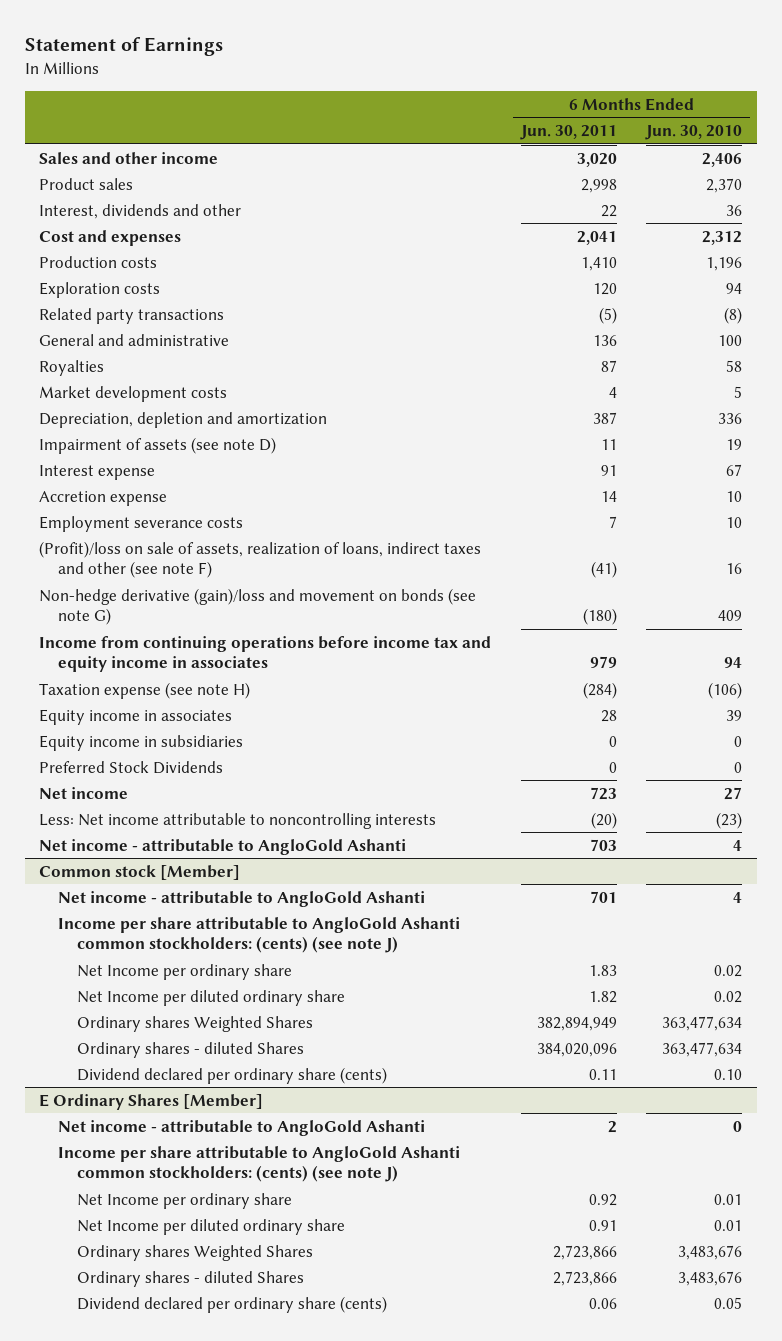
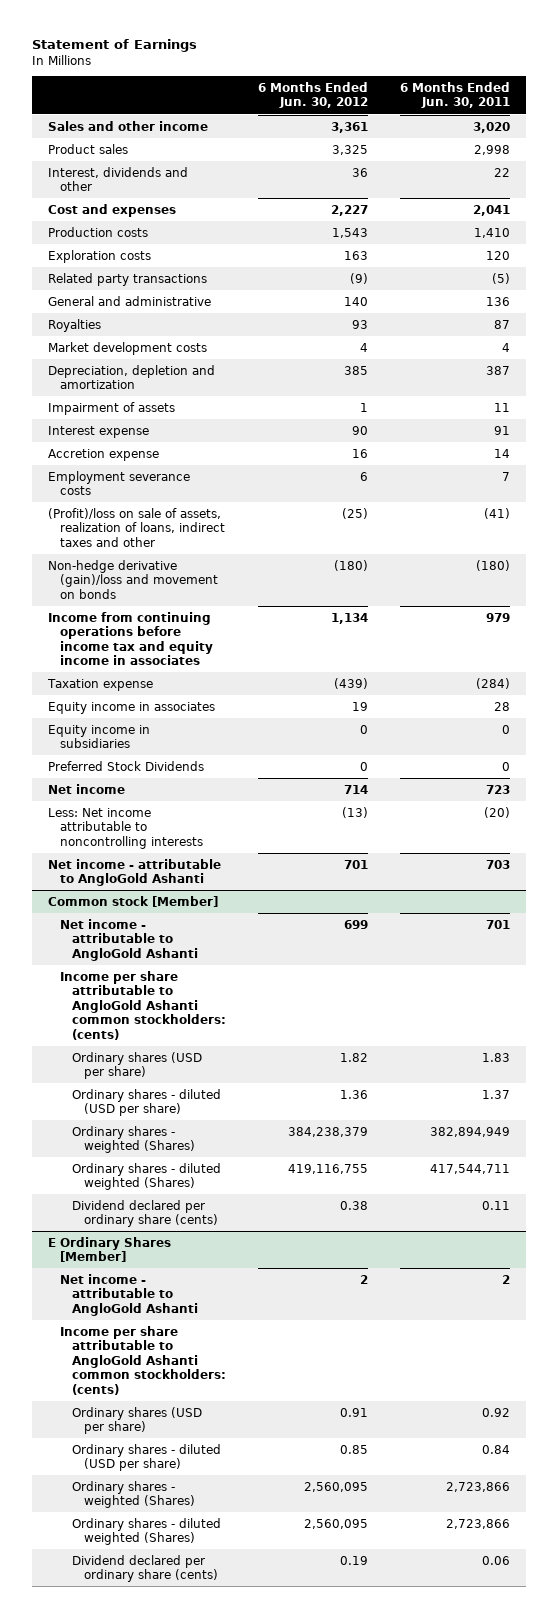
[645,124,743,140] Jun. 30, 2010 -> none
none -> [257,81,368,109] 6 Months Ended Jun. 30, 2012
[39,436,277,454] Impairment of assets (see note D) -> [47,401,175,415] Impairment of assets
[39,540,482,579] (Profit)/loss on sale of assets, realization of loans, indirect taxes and other (see note F) -> [47,507,225,547] (Profit)/loss on sale of assets, realization of loans, indirect taxes and other
[39,587,477,626] Non-hedge derivative (gain)/loss and movement on bonds (see note G) -> [47,559,218,599] Non-hedge derivative (gain)/loss and movement on bonds
[39,681,251,699] Taxation expense (see note H) -> [46,678,153,691] Taxation expense
[58,916,461,954] Income per share attributable to AngloGold Ashanti common stockholders: (cents) (see note J) -> [59,970,226,1040] Income per share attributable to AngloGold Ashanti common stockholders: (cents)
[77,963,293,980] Net Income per ordinary share -> [71,1051,202,1080] Ordinary shares (USD per share)
[77,989,346,1006] Net Income per diluted ordinary share -> [71,1088,221,1117] Ordinary shares - diluted (USD per share)
[588,990,617,1003] 1.82 -> [481,1089,510,1099] 1.37
[77,1015,314,1032] Ordinary shares Weighted Shares -> [71,1125,195,1154] Ordinary shares - weighted (Shares)
[77,1041,305,1058] Ordinary shares - diluted Shares -> [71,1162,221,1191] Ordinary shares - diluted weighted (Shares)
[536,1042,617,1057] 384,020,096 -> [429,1163,510,1174] 417,544,711
[58,1145,461,1183] Income per share attributable to AngloGold Ashanti common stockholders: (cents) (see note J) -> [59,1325,226,1395] Income per share attributable to AngloGold Ashanti common stockholders: (cents)
[77,1192,293,1209] Net Income per ordinary share -> [71,1406,202,1435] Ordinary shares (USD per share)
[77,1218,346,1235] Net Income per diluted ordinary share -> [71,1443,221,1472] Ordinary shares - diluted (USD per share)
[588,1219,617,1231] 0.91 -> [481,1444,510,1454] 0.84
[77,1244,314,1261] Ordinary shares Weighted Shares -> [71,1480,195,1509] Ordinary shares - weighted (Shares)
[77,1270,305,1287] Ordinary shares - diluted Shares -> [71,1517,221,1546] Ordinary shares - diluted weighted (Shares)

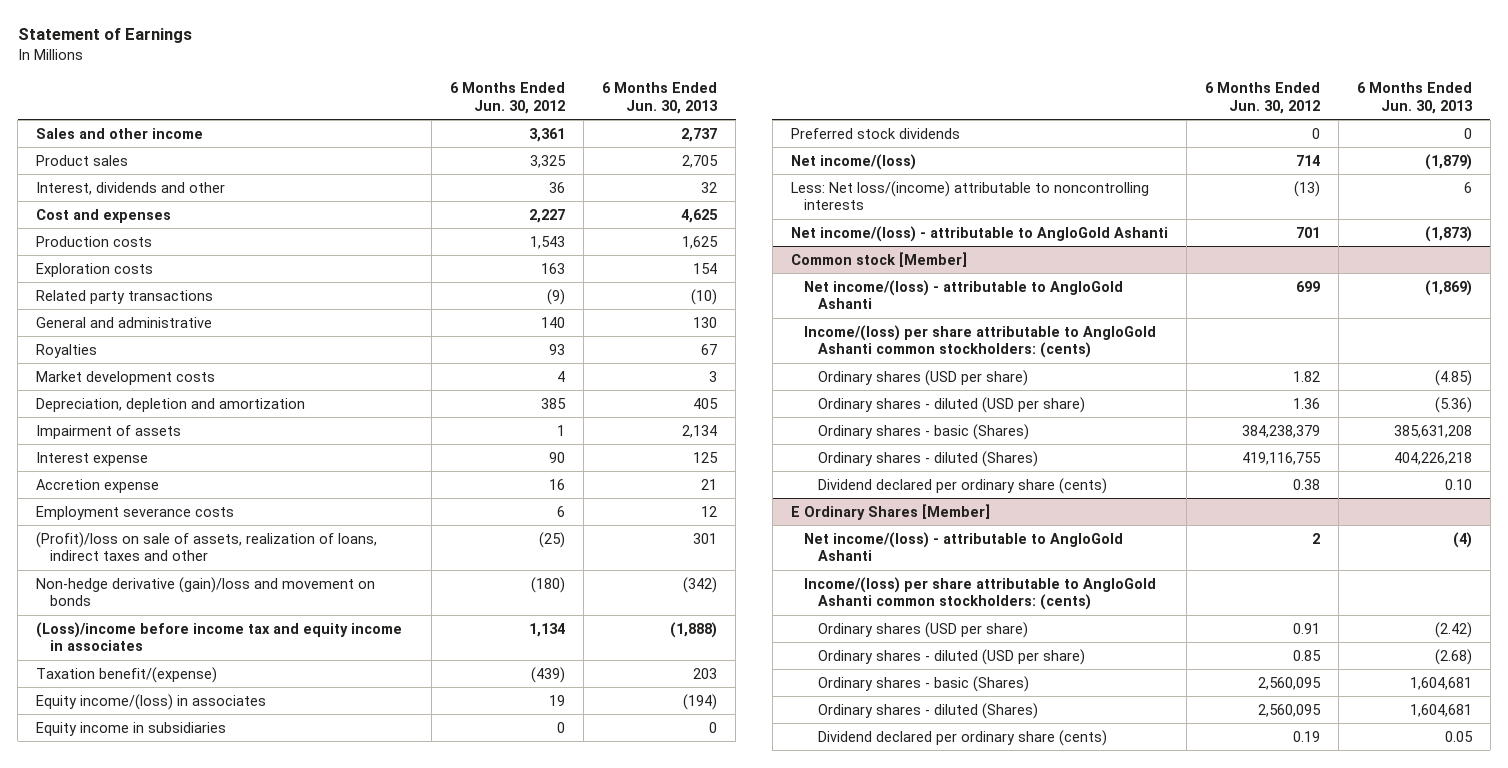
[399,81,510,109] 6 Months Ended Jun. 30, 2011 -> none
none -> [602,82,719,114] 6 Months Ended Jun. 30, 2013
[47,611,213,666] Income from continuing operations before income tax and equity income in associates -> [36,621,403,652] (Loss)/income before income tax and equity income in associates
[46,678,153,691] Taxation expense -> [36,666,218,683] Taxation benefit/(expense)
[47,701,215,714] Equity income in associates -> [36,693,267,710] Equity income/(loss) in associates
[47,760,204,771] Preferred Stock Dividends -> [790,127,960,139] Preferred stock dividends
[47,783,125,794] Net income -> [790,153,916,170] Net income/(loss)
[47,807,203,849] Less: Net income attributable to noncontrolling interests -> [790,180,1149,211] Less: Net loss/(income) attributable to noncontrolling interests
[47,858,221,887] Net income - attributable to AngloGold Ashanti -> [790,225,1168,242] Net income/(loss) - attributable to AngloGold Ashanti
[59,918,198,961] Net income - attributable to AngloGold Ashanti -> [804,279,1124,310] Net income/(loss) - attributable to AngloGold Ashanti
[59,970,226,1040] Income per share attributable to AngloGold Ashanti common stockholders: (cents) -> [804,324,1157,359] Income/(loss) per share attributable to AngloGold Ashanti common stockholders: (cents)
[71,1125,195,1154] Ordinary shares - weighted (Shares) -> [817,423,1029,440] Ordinary shares - basic (Shares)
[71,1162,221,1191] Ordinary shares - diluted weighted (Shares) -> [817,450,1038,467] Ordinary shares - diluted (Shares)
[59,1273,198,1316] Net income - attributable to AngloGold Ashanti -> [804,531,1124,562] Net income/(loss) - attributable to AngloGold Ashanti
[59,1325,226,1395] Income per share attributable to AngloGold Ashanti common stockholders: (cents) -> [804,576,1157,611] Income/(loss) per share attributable to AngloGold Ashanti common stockholders: (cents)
[71,1480,195,1509] Ordinary shares - weighted (Shares) -> [817,675,1029,692] Ordinary shares - basic (Shares)
[71,1517,221,1546] Ordinary shares - diluted weighted (Shares) -> [817,702,1038,719] Ordinary shares - diluted (Shares)

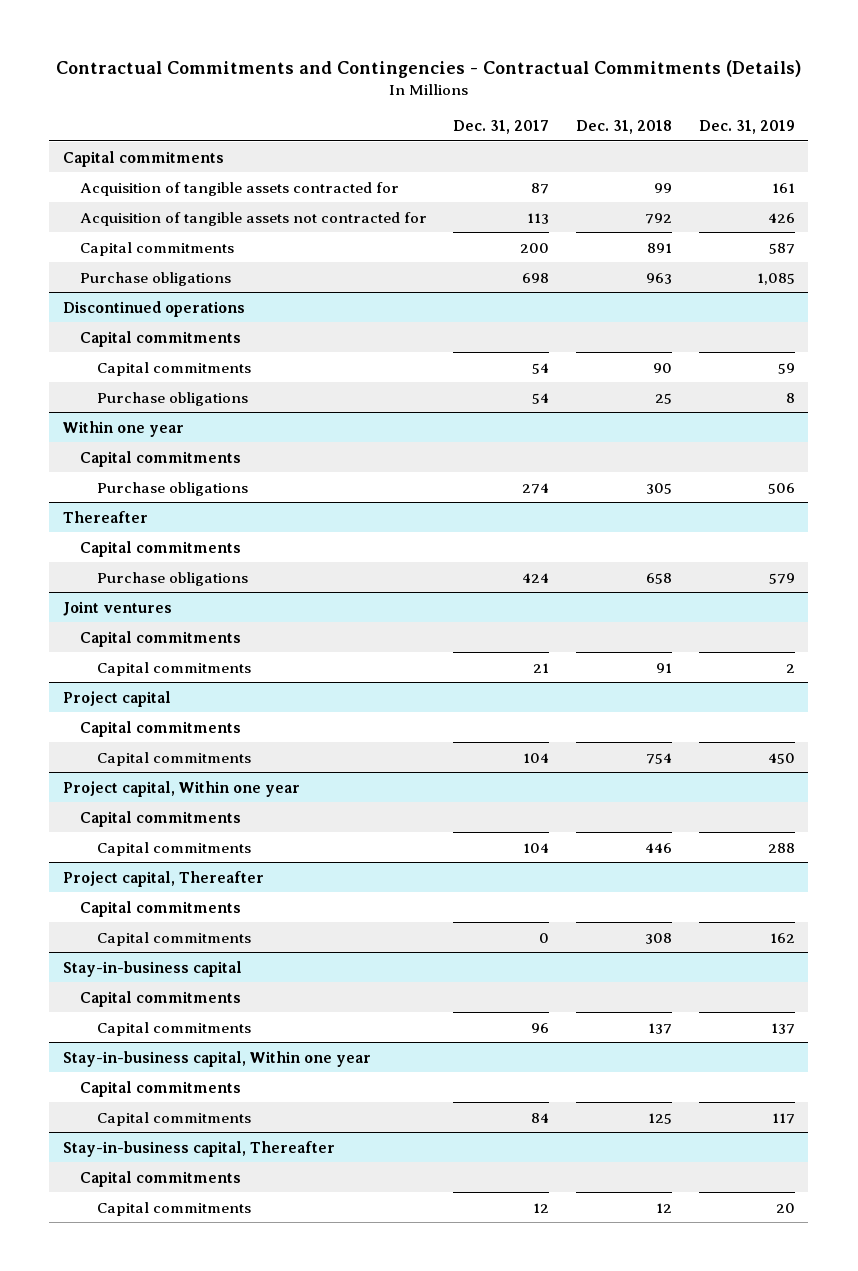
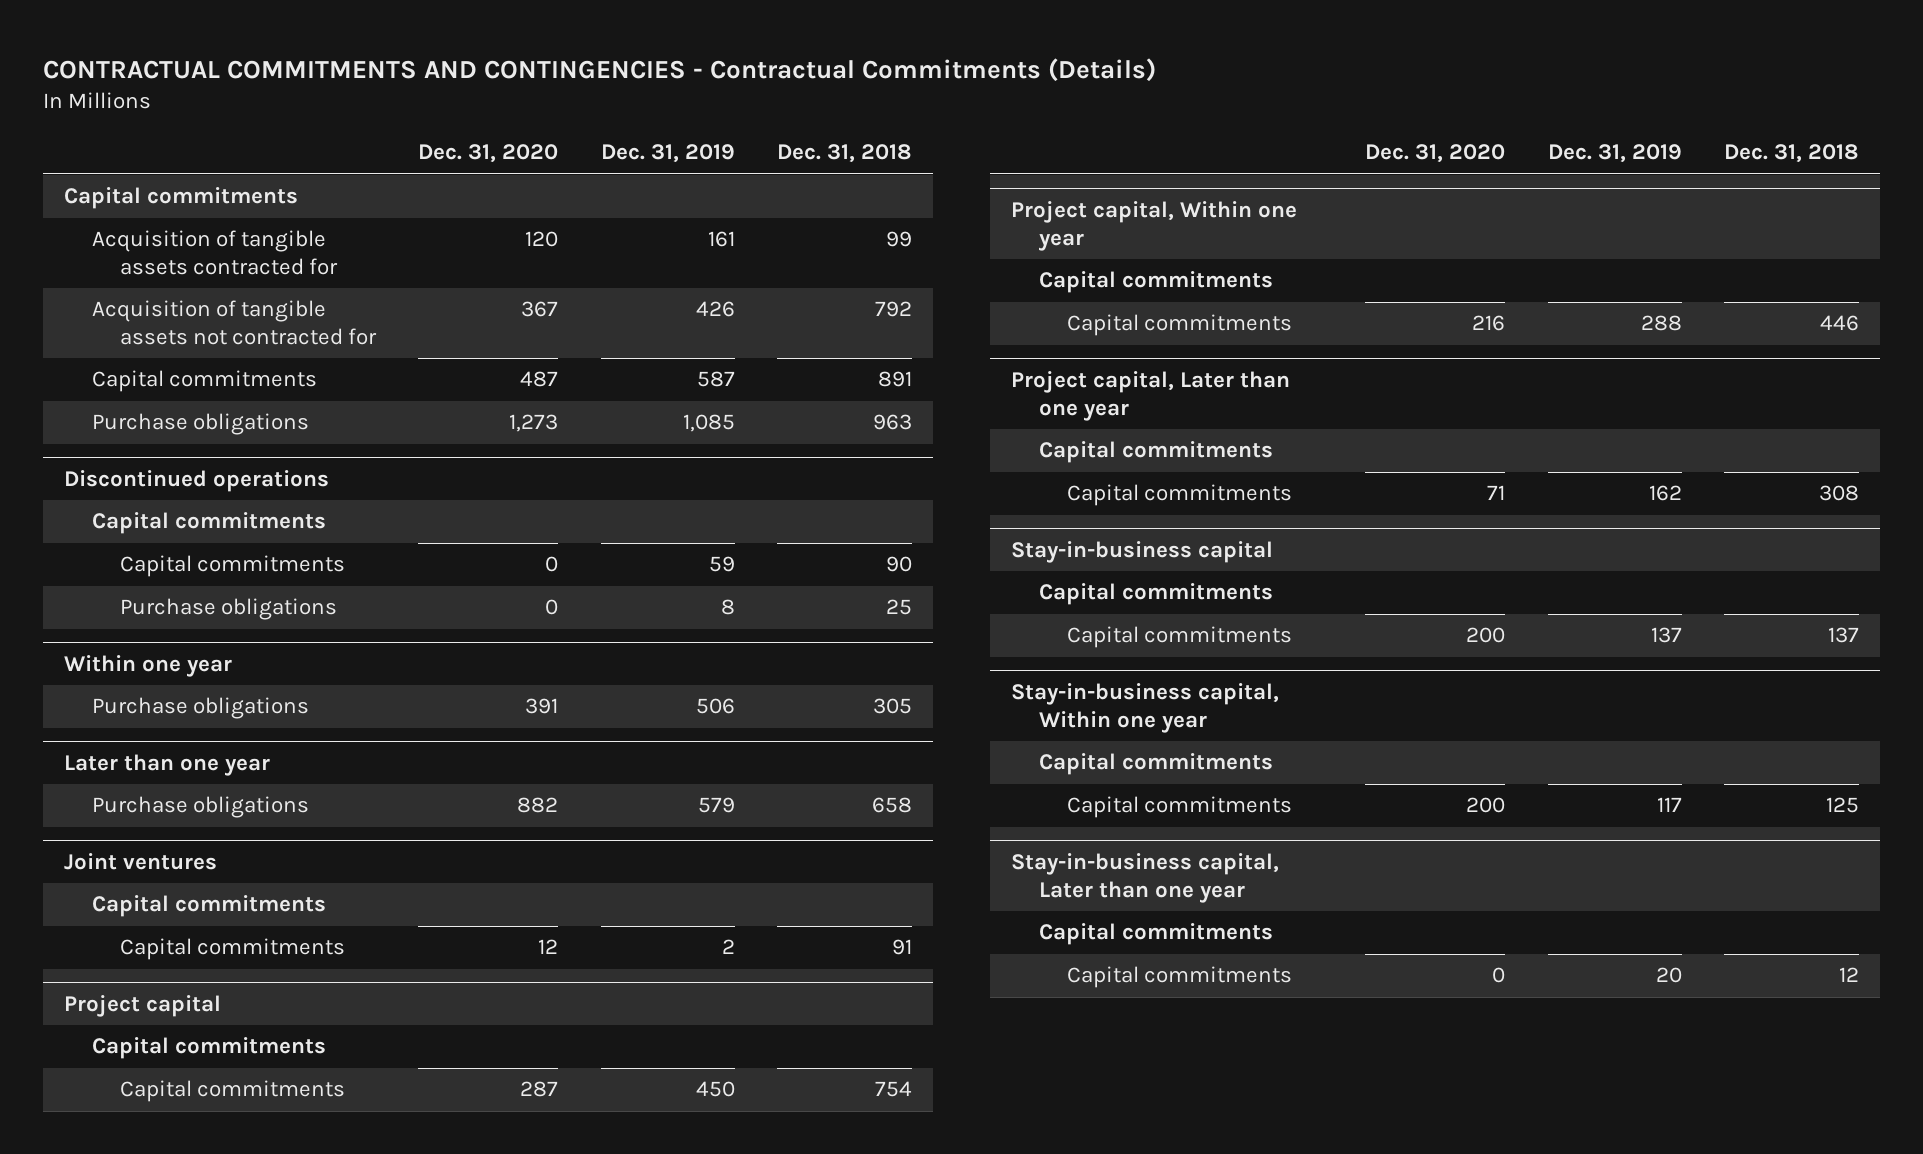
[55,59,801,78] Contractual Commitments and Contingencies - Contractual Commitments (Details) -> [42,57,1156,82] CONTRACTUAL COMMITMENTS AND CONTINGENCIES - Contractual Commitments (Details)
[453,120,550,135] Dec. 31, 2017 -> none
none -> [418,144,559,164] Dec. 31, 2020
[79,450,241,467] Capital commitments -> none
[79,540,241,557] Capital commitments -> none
[62,510,148,523] Thereafter -> [63,754,270,777] Later than one year
[62,870,264,887] Project capital, Thereafter -> none
none -> [1010,371,1290,421] Project capital, Later than one year
[62,1140,335,1157] Stay-in-business capital, Thereafter -> none
none -> [1010,853,1279,903] Stay-in-business capital, Later than one year

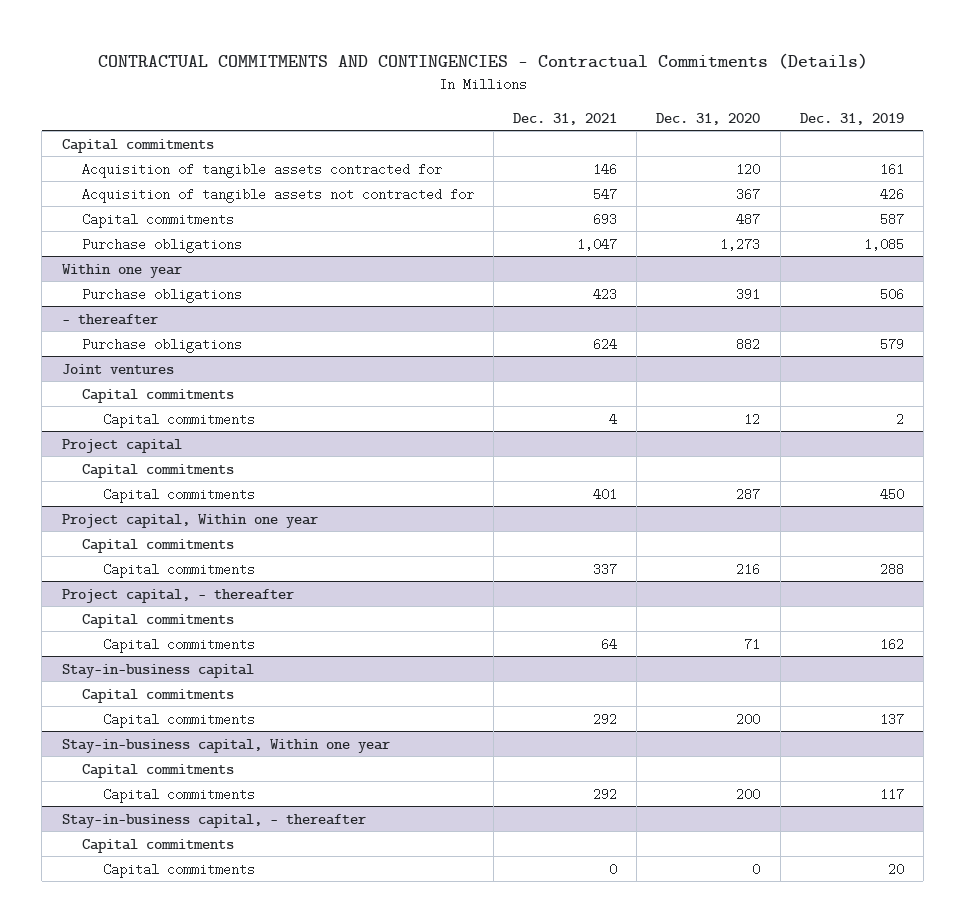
[777,144,913,164] Dec. 31, 2018 -> none
none -> [513,112,618,125] Dec. 31, 2021
[63,470,329,493] Discontinued operations -> none
[91,512,326,535] Capital commitments -> none
[120,555,346,578] Capital commitments -> none
[120,598,338,621] Purchase obligations -> none
[63,754,270,777] Later than one year -> [61,313,158,325] - thereafter
[1010,371,1290,421] Project capital, Later than one year -> none
none -> [61,588,294,603] Project capital, - thereafter
[1010,853,1279,903] Stay-in-business capital, Later than one year -> none
none -> [61,813,366,828] Stay-in-business capital, - thereafter

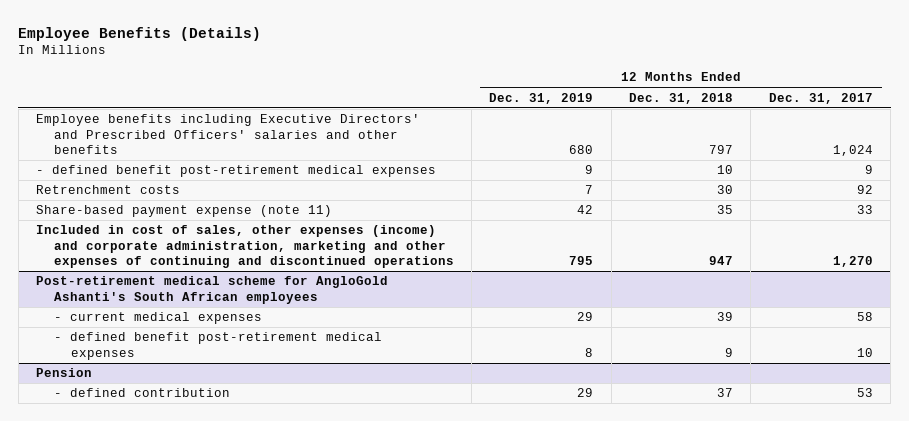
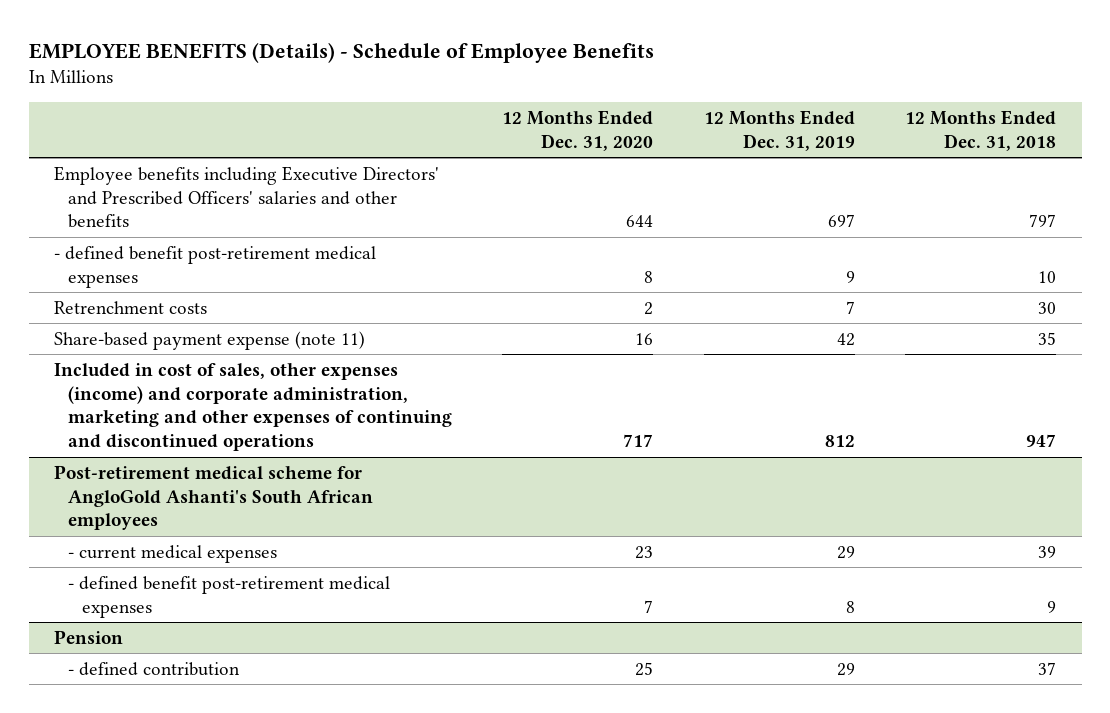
[18,26,262,41] Employee Benefits (Details) -> [28,41,654,63] EMPLOYEE BENEFITS (Details) - Schedule of Employee Benefits
[768,92,873,104] Dec. 31, 2017 -> none
none -> [502,109,654,151] 12 Months Ended Dec. 31, 2020
[569,145,594,155] 680 -> [827,214,855,228] 697
[569,256,594,266] 795 -> [824,435,855,448] 812

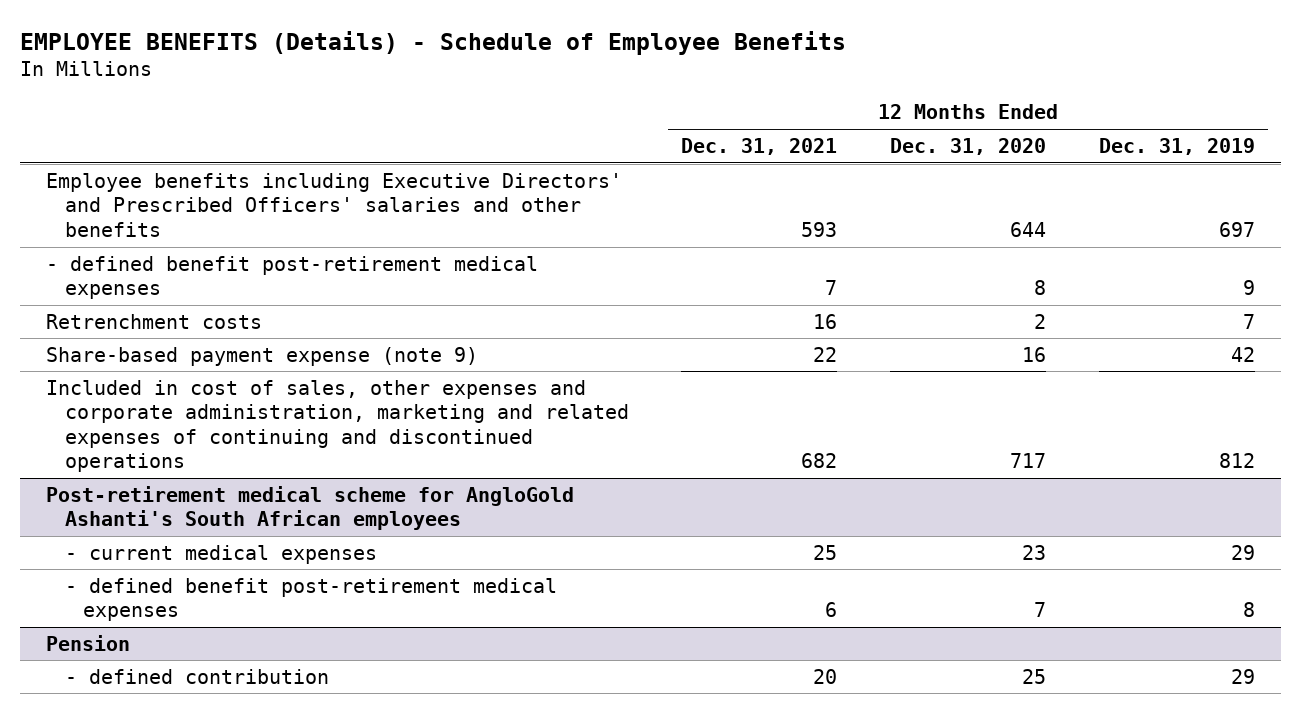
[905,109,1057,151] 12 Months Ended Dec. 31, 2018 -> none
none -> [681,137,838,155] Dec. 31, 2021
[53,330,365,350] Share-based payment expense (note 11) -> [45,346,478,366] Share-based payment expense (note 9)
[53,362,452,452] Included in cost of sales, other expenses (income) and corporate administration, marketing and other expenses of continuing and discontinued operations -> [45,379,629,473] Included in cost of sales, other expenses and corporate administration, marketing and related expenses of continuing and discontinued operations

